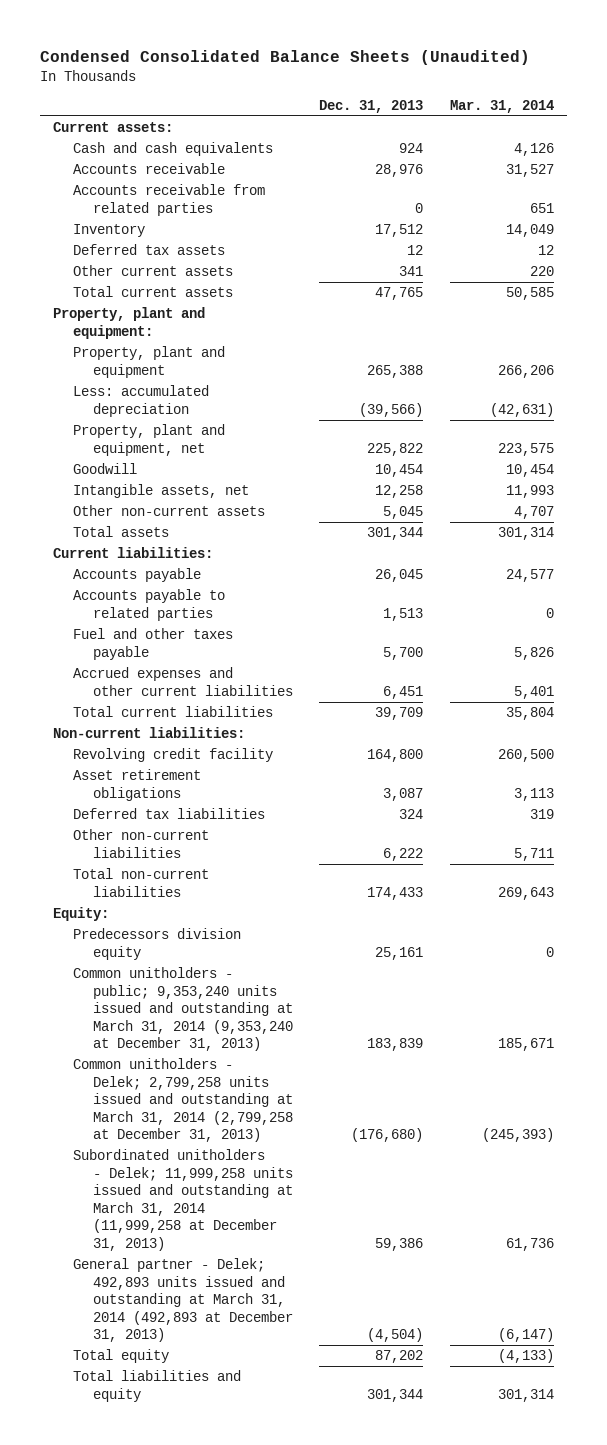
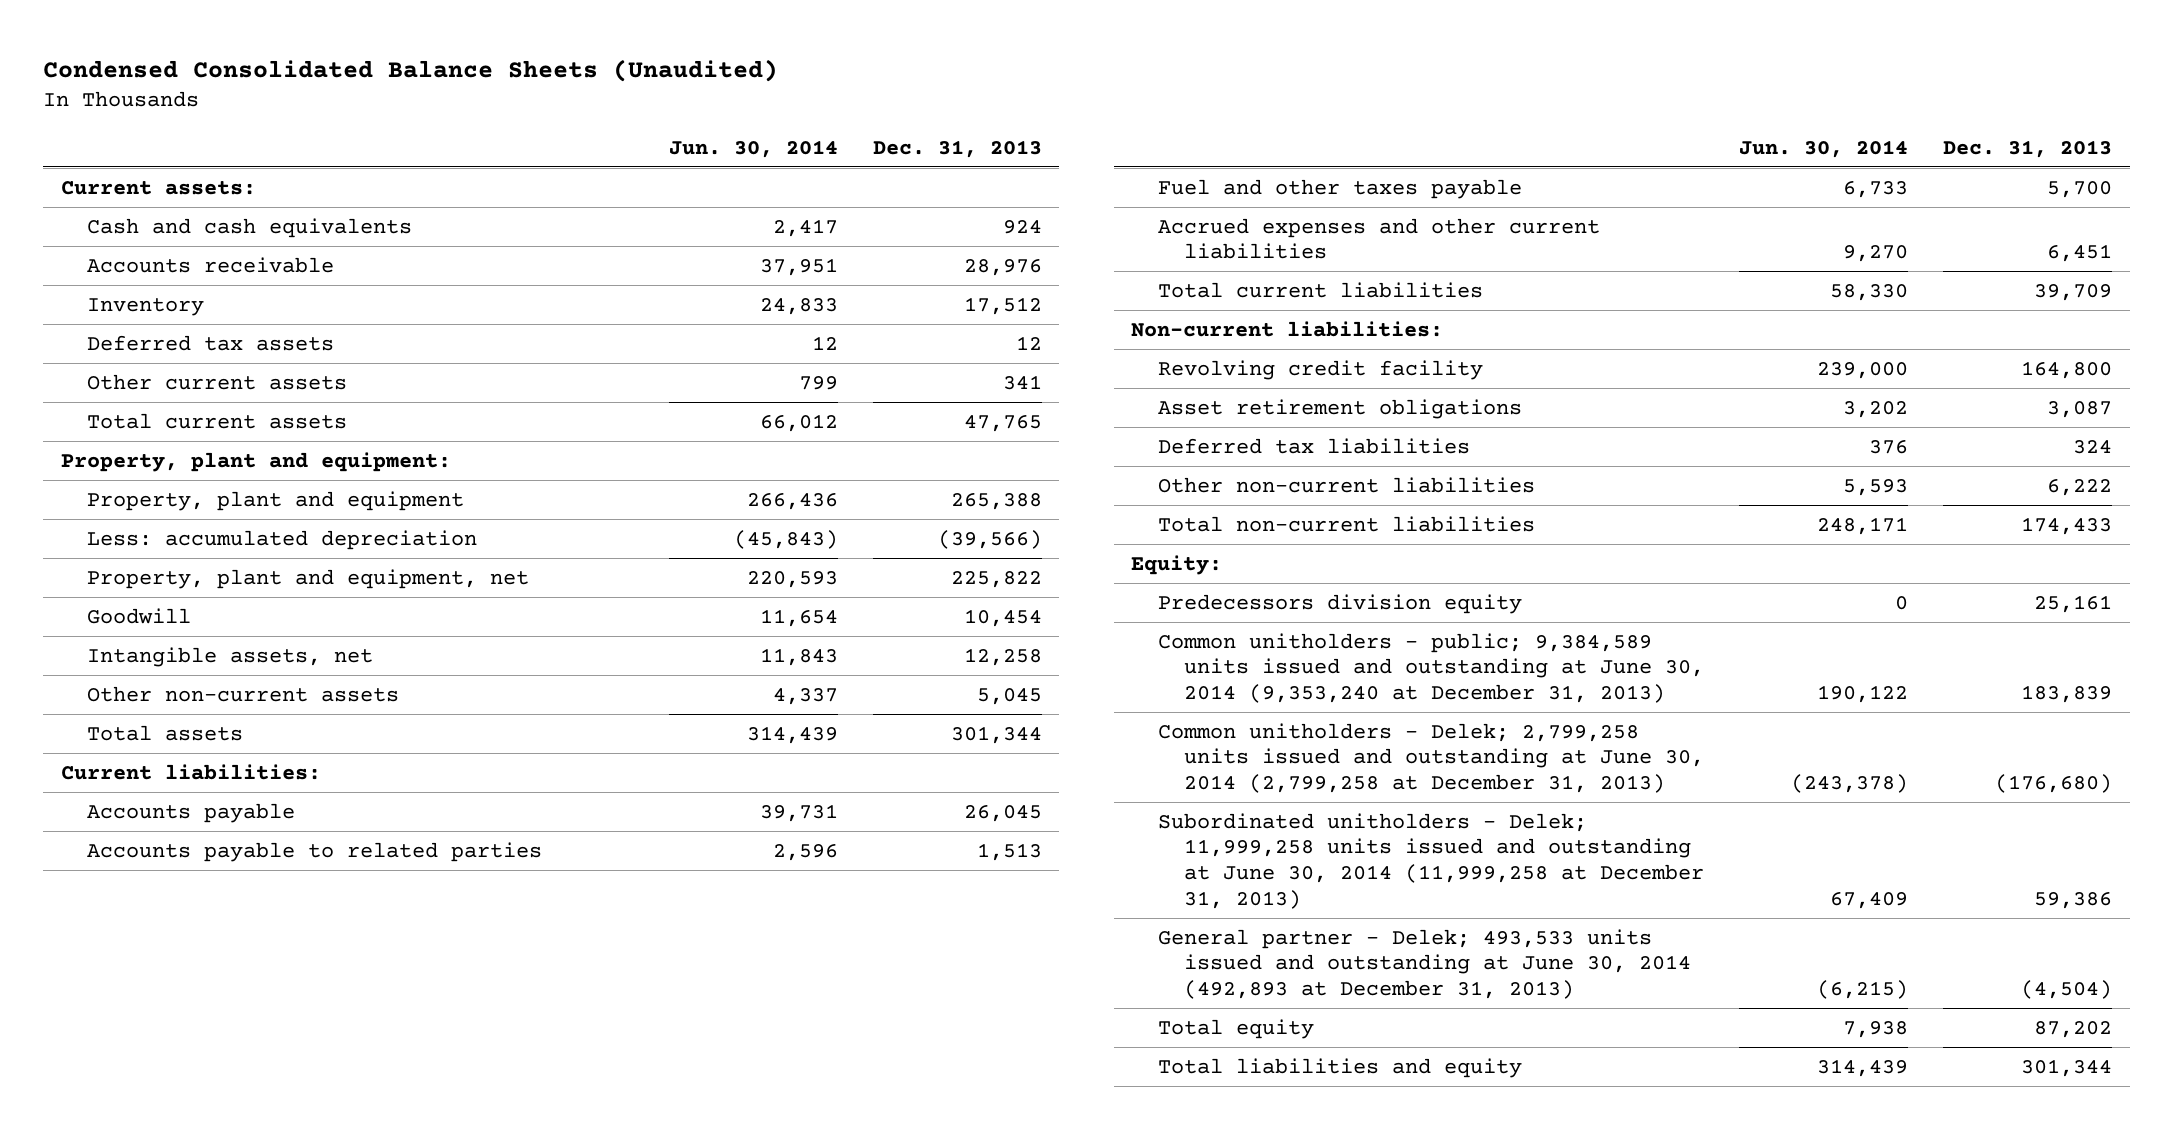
[449,99,554,113] Mar. 31, 2014 -> none
none -> [668,139,838,158] Jun. 30, 2014
[73,184,266,216] Accounts receivable from related parties -> none
[73,967,294,1052] Common unitholders - public; 9,353,240 units issued and outstanding at March 31, 2014 (9,353,240 at December 31, 2013) -> [1157,632,1705,703] Common unitholders - public; 9,384,589 units issued and outstanding at June 30, 2014 (9,353,240 at December 31, 2013)
[73,1058,294,1143] Common unitholders - Delek; 2,799,258 units issued and outstanding at March 31, 2014 (2,799,258 at December 31, 2013) -> [1157,722,1705,793] Common unitholders - Delek; 2,799,258 units issued and outstanding at June 30, 2014 (2,799,258 at December 31, 2013)
[73,1149,294,1251] Subordinated unitholders - Delek; 11,999,258 units issued and outstanding at March 31, 2014 (11,999,258 at December 31, 2013) -> [1157,812,1705,909] Subordinated unitholders - Delek; 11,999,258 units issued and outstanding at June 30, 2014 (11,999,258 at December 31, 2013)
[73,1258,294,1343] General partner - Delek; 492,893 units issued and outstanding at March 31, 2014 (492,893 at December 31, 2013) -> [1157,928,1692,999] General partner - Delek; 493,533 units issued and outstanding at June 30, 2014 (492,893 at December 31, 2013)

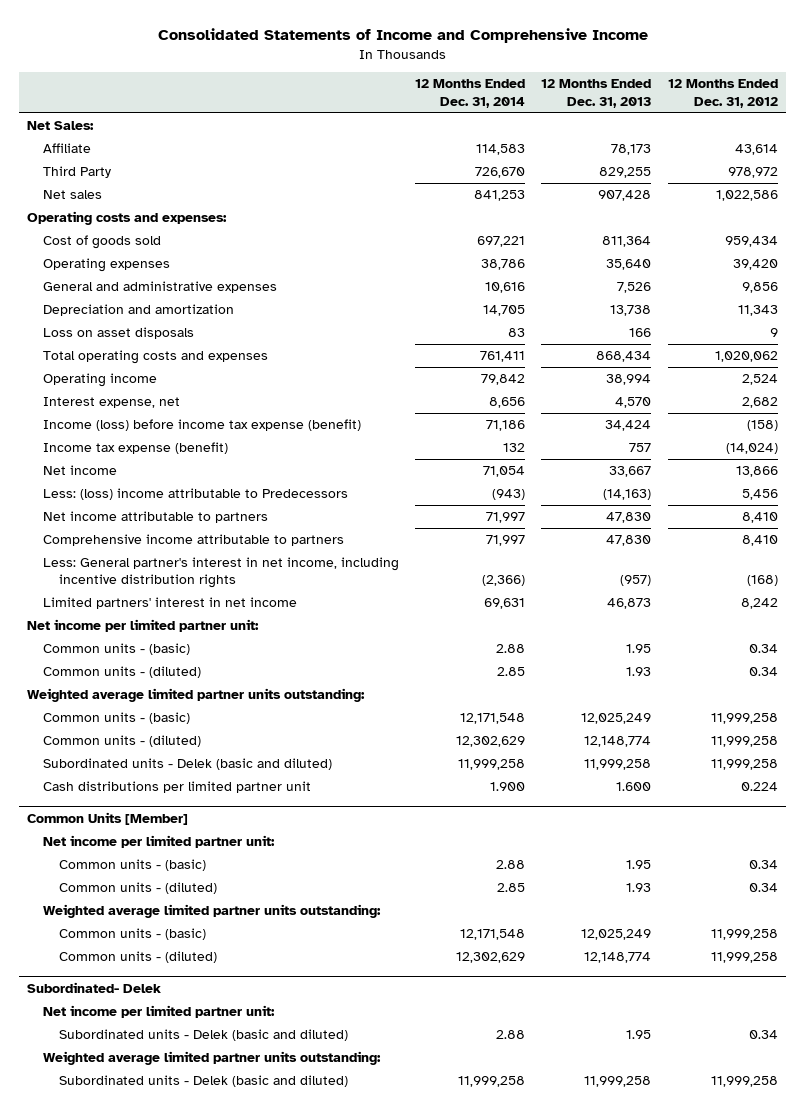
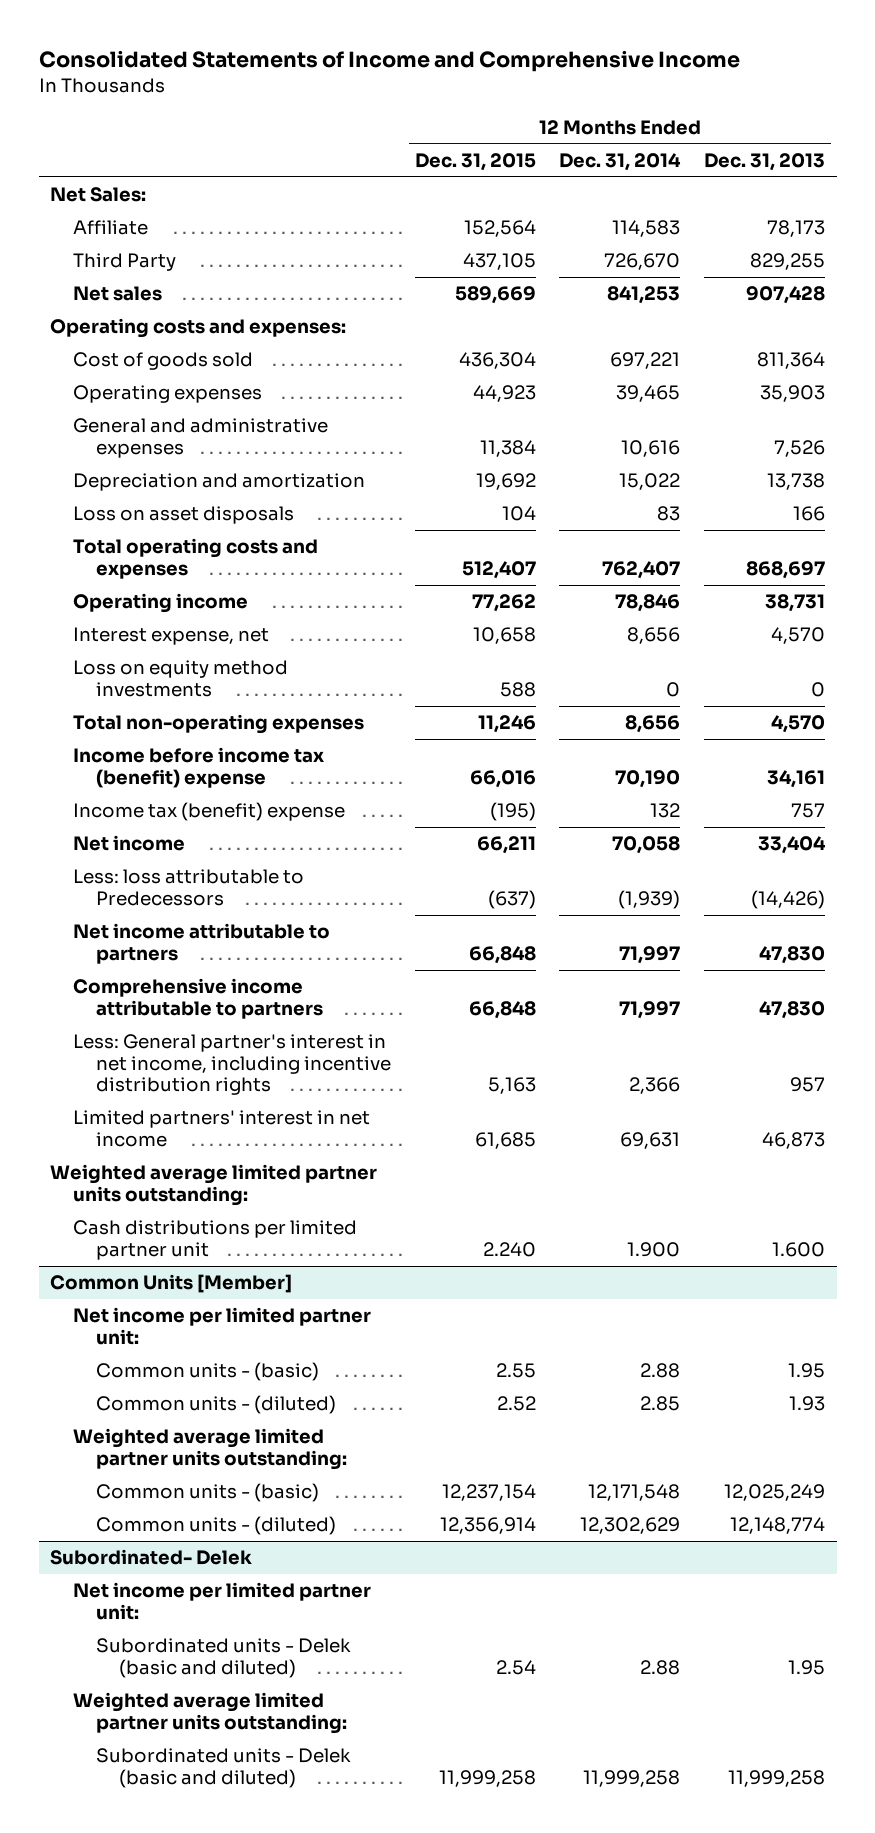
[667,79,778,108] 12 Months Ended Dec. 31, 2012 -> none
none -> [414,153,536,172] Dec. 31, 2015
[481,259,526,271] 38,786 -> [616,385,681,403] 39,465
[606,259,652,271] 35,640 -> [759,385,825,403] 35,903
[483,305,526,317] 14,705 -> [619,473,681,491] 15,022
[480,351,526,363] 761,411 -> [602,560,681,579] 762,407
[596,351,652,363] 868,434 -> [745,560,825,579] 868,697
[481,374,526,386] 79,842 -> [615,594,681,613] 78,846
[606,374,652,386] 38,994 -> [764,594,825,613] 38,731
none -> [73,660,289,697] Loss on equity method investments
none -> [73,714,365,735] Total non-operating expenses
[43,419,362,432] Income (loss) before income tax expense (benefit) -> [73,747,325,788] Income before income tax (benefit) expense
[486,420,526,432] 71,186 -> [615,769,681,788] 70,190
[605,420,652,432] 34,424 -> [766,769,825,788] 34,161
[43,442,229,455] Income tax expense (benefit) -> [73,802,346,822] Income tax (benefit) expense
[483,466,526,478] 71,054 -> [612,836,681,855] 70,058
[609,466,652,478] 33,667 -> [757,836,826,855] 33,404
[43,488,349,501] Less: (loss) income attributable to Predecessors -> [73,869,305,906] Less: loss attributable to Predecessors
[492,489,526,501] (943) -> [618,889,681,909] (1,939)
[603,489,652,501] (14,163) -> [750,889,825,909] (14,426)
[482,575,526,587] (2,366) -> [629,1077,681,1095] 2,366
[620,575,652,587] (957) -> [789,1077,825,1093] 957
[27,619,260,633] Net income per limited partner unit: -> none
[43,643,191,656] Common units - (basic) -> none
[43,666,202,679] Common units - (diluted) -> none
[43,712,191,725] Common units - (basic) -> none
[43,735,202,748] Common units - (diluted) -> none
[43,758,333,771] Subordinated units - Delek (basic and diluted) -> none

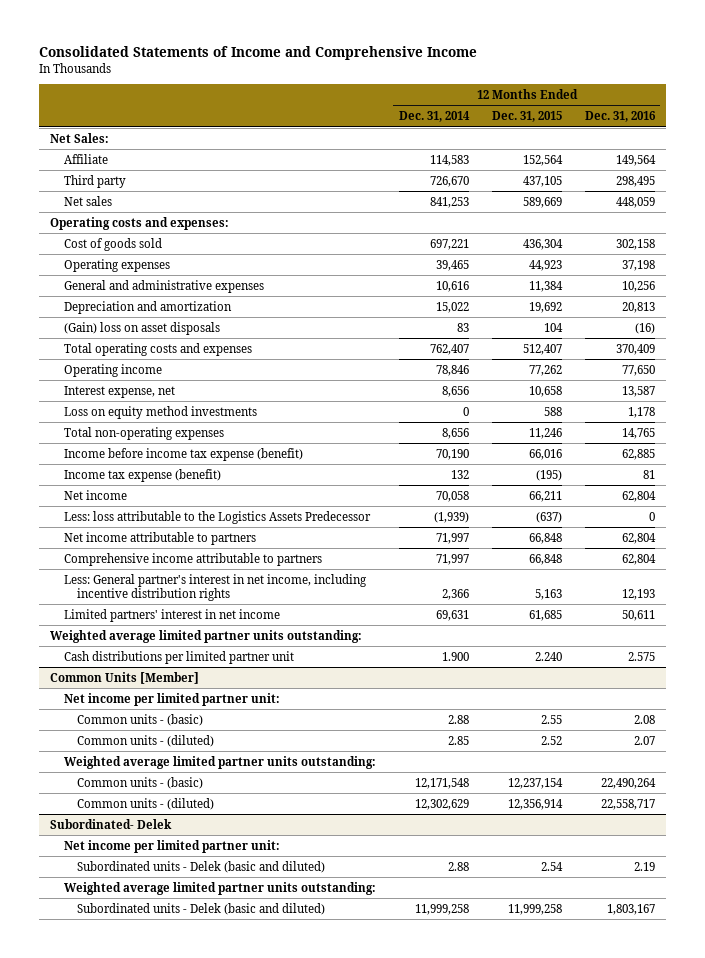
[703,153,825,172] Dec. 31, 2013 -> none
none -> [584,111,656,123] Dec. 31, 2016
[73,253,177,272] Third Party -> [63,174,126,188] Third party
[73,506,295,525] Loss on asset disposals -> [63,321,220,335] (Gain) loss on asset disposals
[73,747,325,788] Income before income tax (benefit) expense -> [63,447,303,461] Income before income tax expense (benefit)
[73,802,346,822] Income tax (benefit) expense -> [63,468,221,482] Income tax expense (benefit)
[73,869,305,906] Less: loss attributable to Predecessors -> [63,510,371,524] Less: loss attributable to the Logistics Assets Predecessor

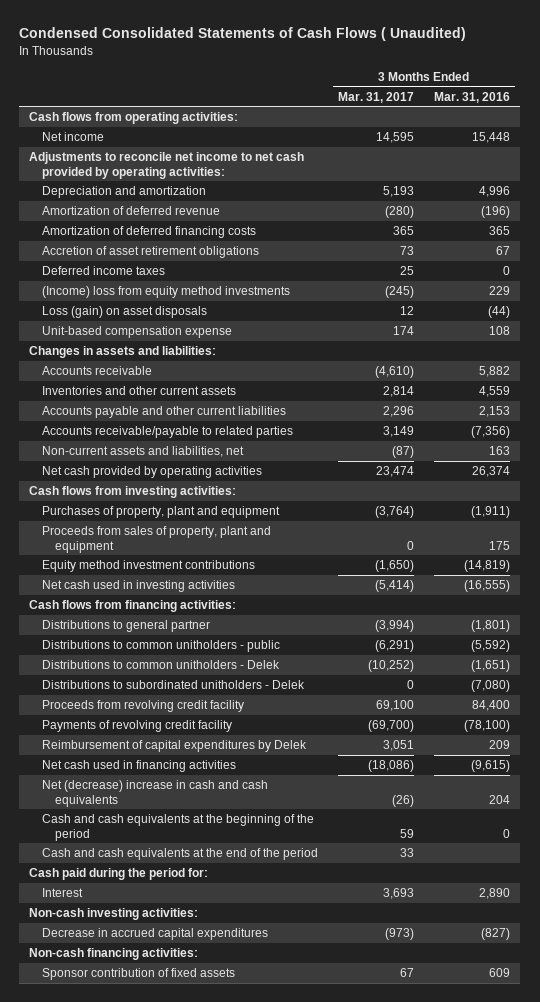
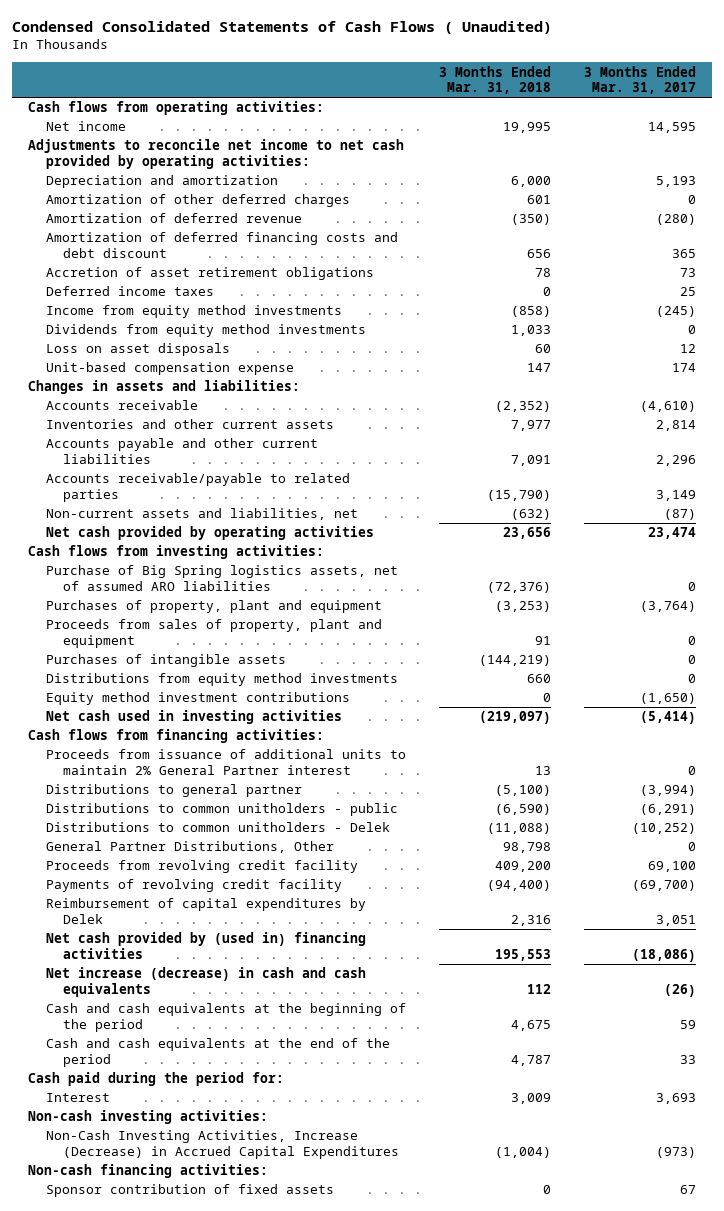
[434,91,511,103] Mar. 31, 2016 -> none
none -> [438,65,551,95] 3 Months Ended Mar. 31, 2018
none -> [45,194,350,208] Amortization of other deferred charges
[42,226,257,239] Amortization of deferred financing costs -> [45,232,398,258] Amortization of deferred financing costs and debt discount
[42,286,291,299] (Income) loss from equity method investments -> [45,305,342,319] Income from equity method investments
none -> [45,324,366,338] Dividends from equity method investments
[42,306,208,319] Loss (gain) on asset disposals -> [45,343,230,357] Loss on asset disposals
none -> [45,565,398,591] Purchase of Big Spring logistics assets, net of assumed ARO liabilities
none -> [45,654,286,668] Purchases of intangible assets
none -> [45,673,398,687] Distributions from equity method investments
none -> [45,749,406,775] Proceeds from issuance of additional units to maintain 2% General Partner interest
[42,680,306,690] Distributions to subordinated unitholders - Delek -> none
none -> [45,841,334,854] General Partner Distributions, Other
[42,760,237,773] Net cash used in financing activities -> [45,932,366,959] Net cash provided by (used in) financing activities
[42,780,269,807] Net (decrease) increase in cash and cash equivalents -> [45,967,366,997] Net increase (decrease) in cash and cash equivalents
[42,928,269,941] Decrease in accrued capital expenditures -> [45,1130,399,1159] Non-Cash Investing Activities, Increase (Decrease) in Accrued Capital Expenditures

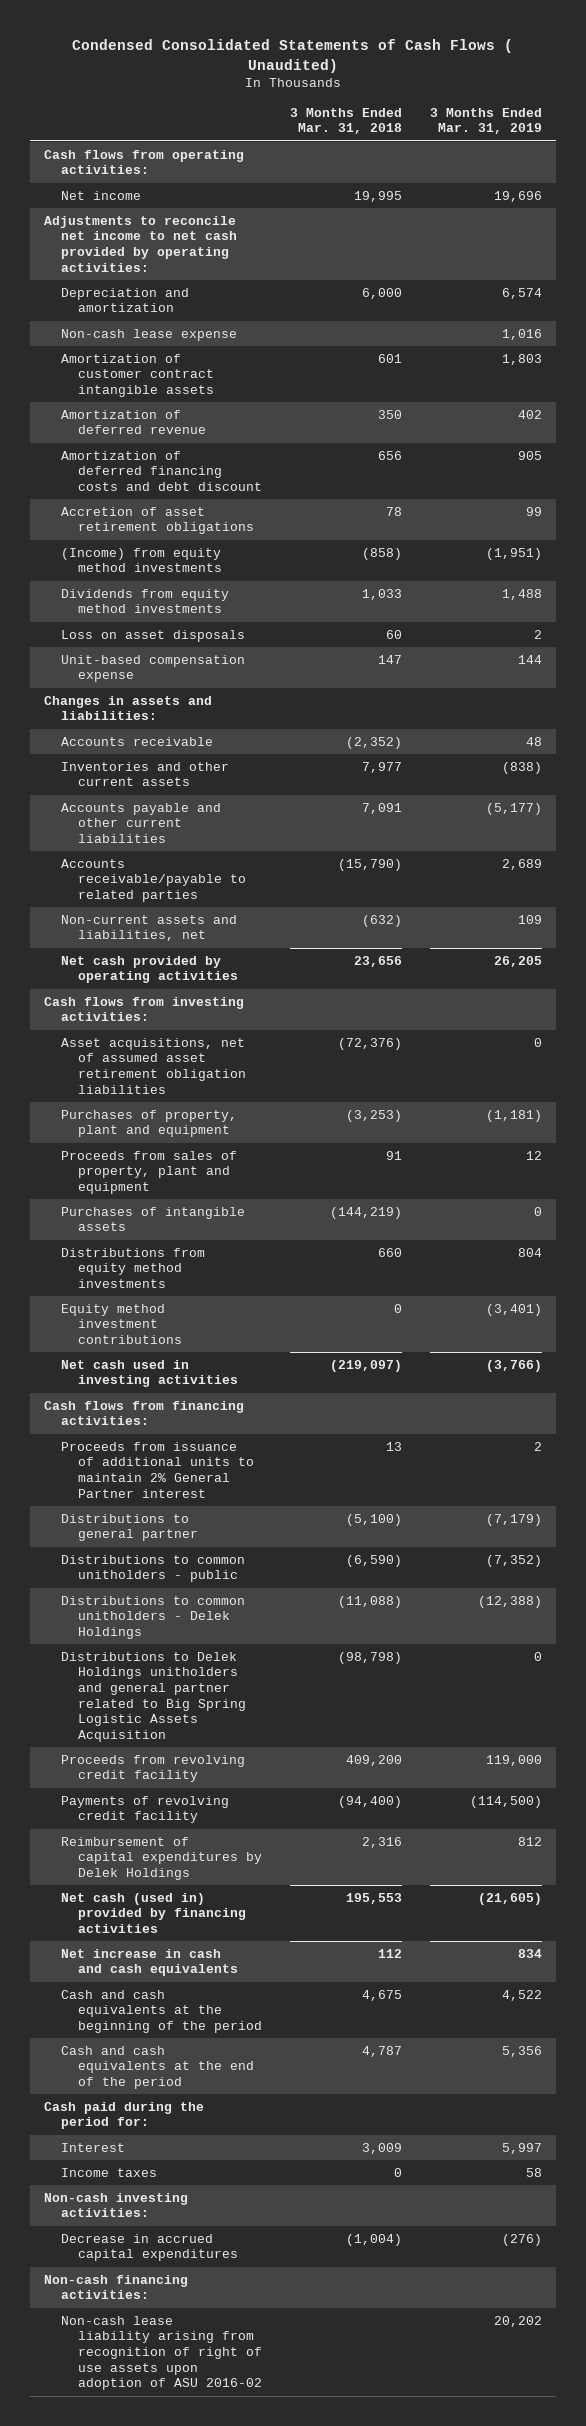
[583,65,696,95] 3 Months Ended Mar. 31, 2017 -> none
none -> [430,107,543,135] 3 Months Ended Mar. 31, 2019
none -> [61,328,238,341] Non-cash lease expense
[45,194,350,208] Amortization of other deferred charges -> [61,353,215,398] Amortization of customer contract intangible assets
[510,214,551,226] (350) -> [378,409,403,419] 350
[45,286,214,297] Deferred income taxes -> none
[45,305,342,319] Income from equity method investments -> [61,547,223,573] (Income) from equity method investments
[45,565,398,591] Purchase of Big Spring logistics assets, net of assumed ARO liabilities -> [61,1037,247,1094] Asset acquisitions, net of assumed asset retirement obligation liabilities
[45,841,334,854] General Partner Distributions, Other -> none
[45,822,390,833] Distributions to common unitholders - Delek -> [61,1595,246,1640] Distributions to common unitholders - Delek Holdings
none -> [61,1651,247,1742] Distributions to Delek Holdings unitholders and general partner related to Big Spring Logistic Assets Acquisition
[45,898,366,924] Reimbursement of capital expenditures by Delek -> [61,1836,263,1881] Reimbursement of capital expenditures by Delek Holdings
[45,932,366,959] Net cash provided by (used in) financing activities -> [61,1892,247,1934] Net cash (used in) provided by financing activities
[45,967,366,997] Net increase (decrease) in cash and cash equivalents -> [61,1948,239,1977] Net increase in cash and cash equivalents
none -> [61,2167,158,2177] Income taxes
[45,1130,399,1159] Non-Cash Investing Activities, Increase (Decrease) in Accrued Capital Expenditures -> [61,2233,239,2262] Decrease in accrued capital expenditures
[45,1184,334,1198] Sponsor contribution of fixed assets -> none
none -> [61,2315,263,2391] Non-cash lease liability arising from recognition of right of use assets upon adoption of ASU 2016-02

